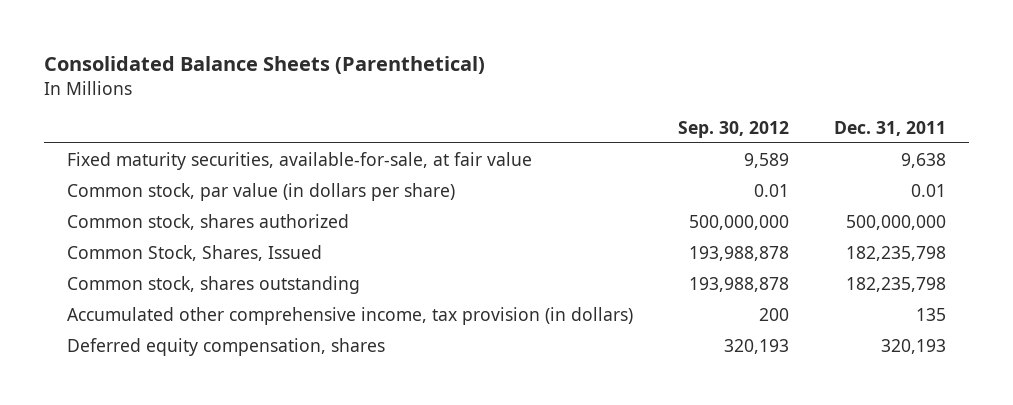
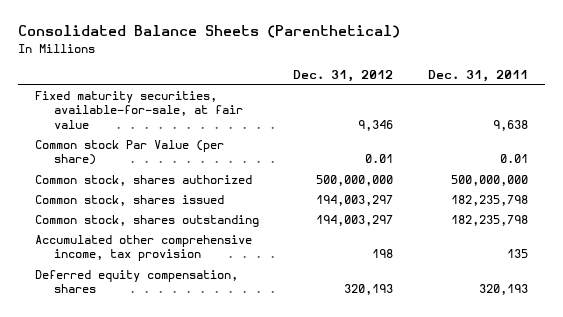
[677,120,789,138] Sep. 30, 2012 -> none
none -> [293,69,394,82] Dec. 31, 2012
[66,182,455,201] Common stock, par value (in dollars per share) -> [35,139,225,166] Common stock Par Value (per share)
[66,244,322,261] Common Stock, Shares, Issued -> [35,194,225,206] Common stock, shares issued
[66,306,633,325] Accumulated other comprehensive income, tax provision (in dollars) -> [35,234,253,262] Accumulated other comprehensive income, tax provision

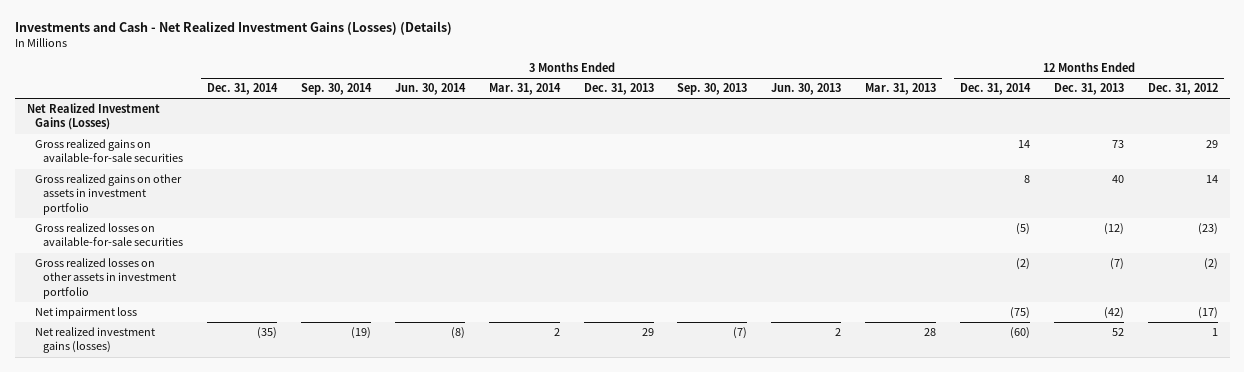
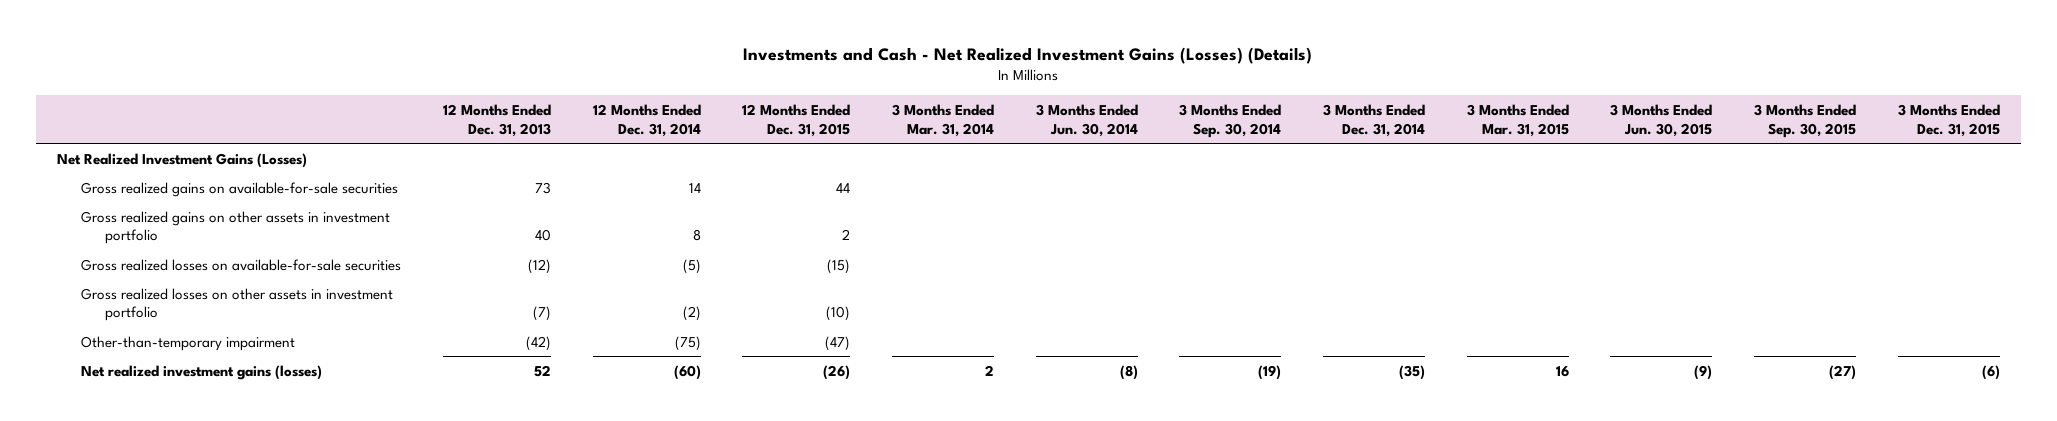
[583,83,654,96] Dec. 31, 2013 -> none
[677,83,748,96] Sep. 30, 2013 -> none
[771,83,842,96] Jun. 30, 2013 -> none
[865,83,937,96] Mar. 31, 2013 -> none
[1147,83,1218,96] Dec. 31, 2012 -> none
none -> [742,104,851,137] 12 Months Ended Dec. 31, 2015
none -> [1466,104,1569,137] 3 Months Ended Mar. 31, 2015
none -> [1610,104,1713,137] 3 Months Ended Jun. 30, 2015
none -> [1754,104,1857,138] 3 Months Ended Sep. 30, 2015
none -> [1897,104,2000,137] 3 Months Ended Dec. 31, 2015
[35,307,138,320] Net impairment loss -> [81,335,296,351] Other-than-temporary impairment

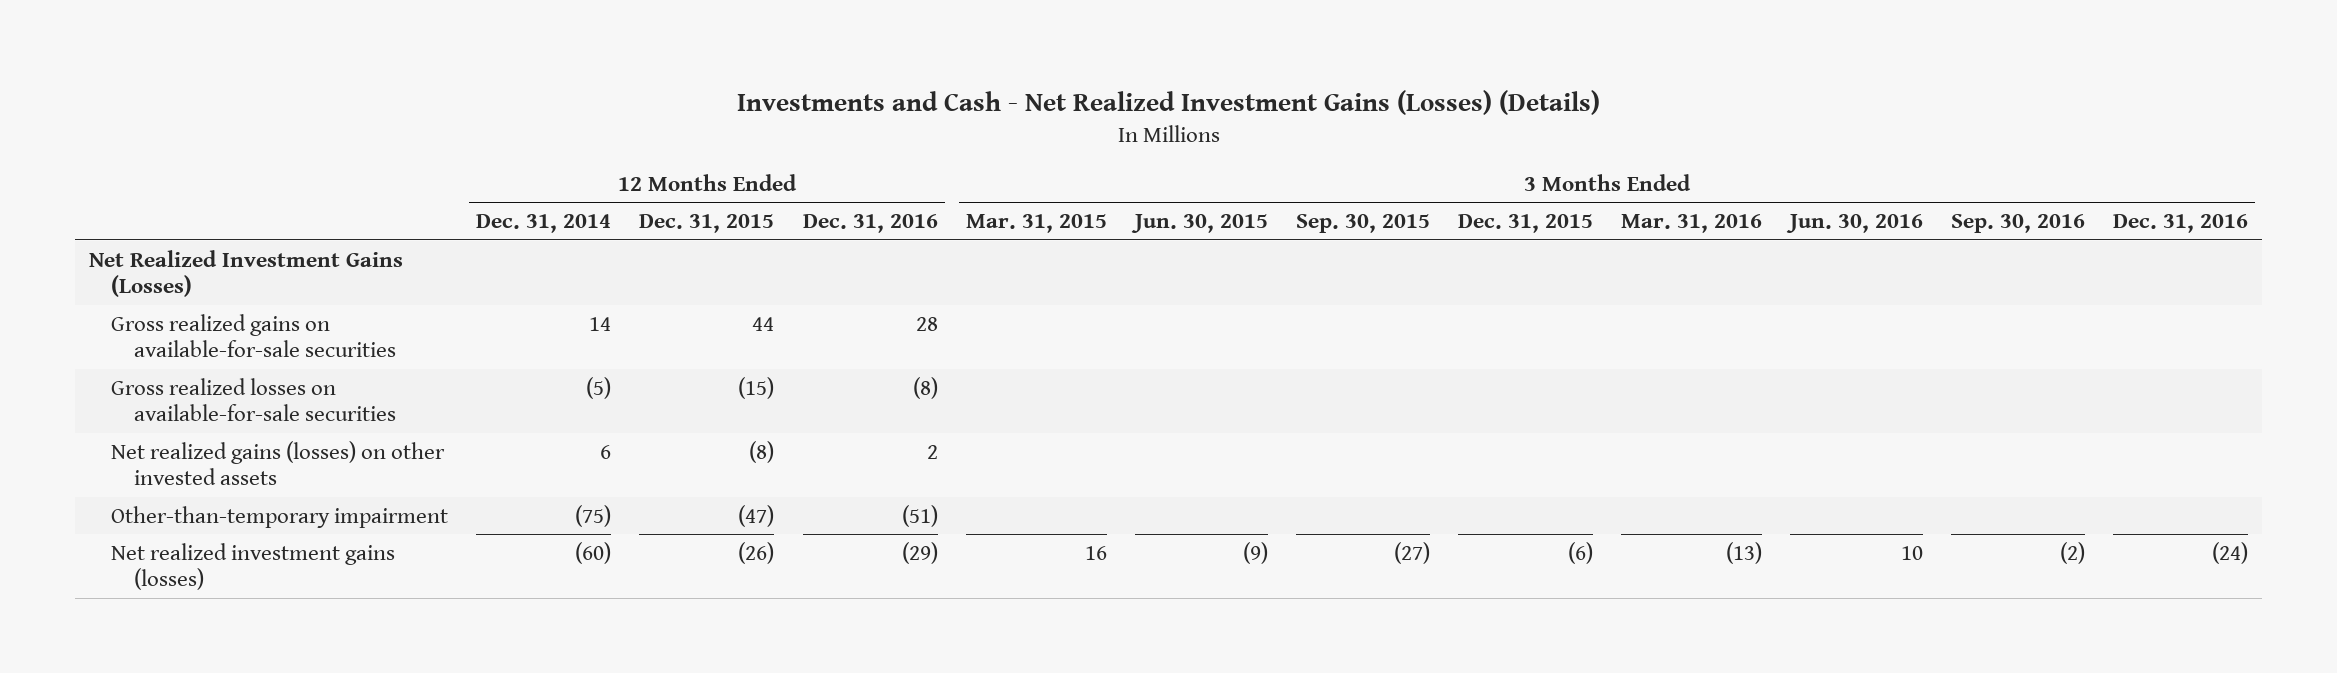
[442,104,551,137] 12 Months Ended Dec. 31, 2013 -> none
[891,104,994,137] 3 Months Ended Mar. 31, 2014 -> none
[1035,104,1138,137] 3 Months Ended Jun. 30, 2014 -> none
[1179,104,1282,138] 3 Months Ended Sep. 30, 2014 -> none
[1322,104,1425,137] 3 Months Ended Dec. 31, 2014 -> none
none -> [802,214,938,234] Dec. 31, 2016
none -> [1620,214,1762,234] Mar. 31, 2016
none -> [1785,214,1923,234] Jun. 30, 2016
none -> [1950,214,2085,234] Sep. 30, 2016
none -> [2112,214,2248,234] Dec. 31, 2016
[81,210,391,245] Gross realized gains on other assets in investment portfolio -> none
[81,287,394,322] Gross realized losses on other assets in investment portfolio -> none
none -> [111,440,446,486] Net realized gains (losses) on other invested assets

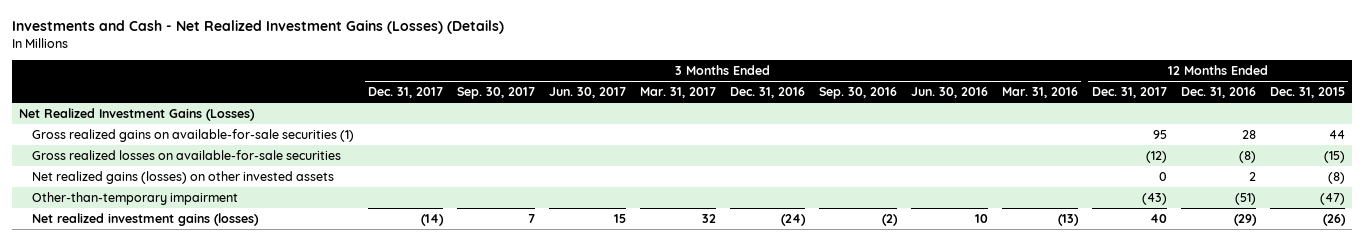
[476,214,612,234] Dec. 31, 2014 -> none
[965,214,1107,234] Mar. 31, 2015 -> none
[1130,214,1268,234] Jun. 30, 2015 -> none
[1295,214,1430,234] Sep. 30, 2015 -> none
[1457,214,1593,234] Dec. 31, 2015 -> none
none -> [368,87,444,99] Dec. 31, 2017
none -> [456,87,535,100] Sep. 30, 2017
none -> [548,87,626,99] Jun. 30, 2017
none -> [639,87,716,99] Mar. 31, 2017
none -> [1091,87,1167,99] Dec. 31, 2017
[111,313,396,358] Gross realized gains on available-for-sale securities -> [32,128,355,142] Gross realized gains on available-for-sale securities (1)

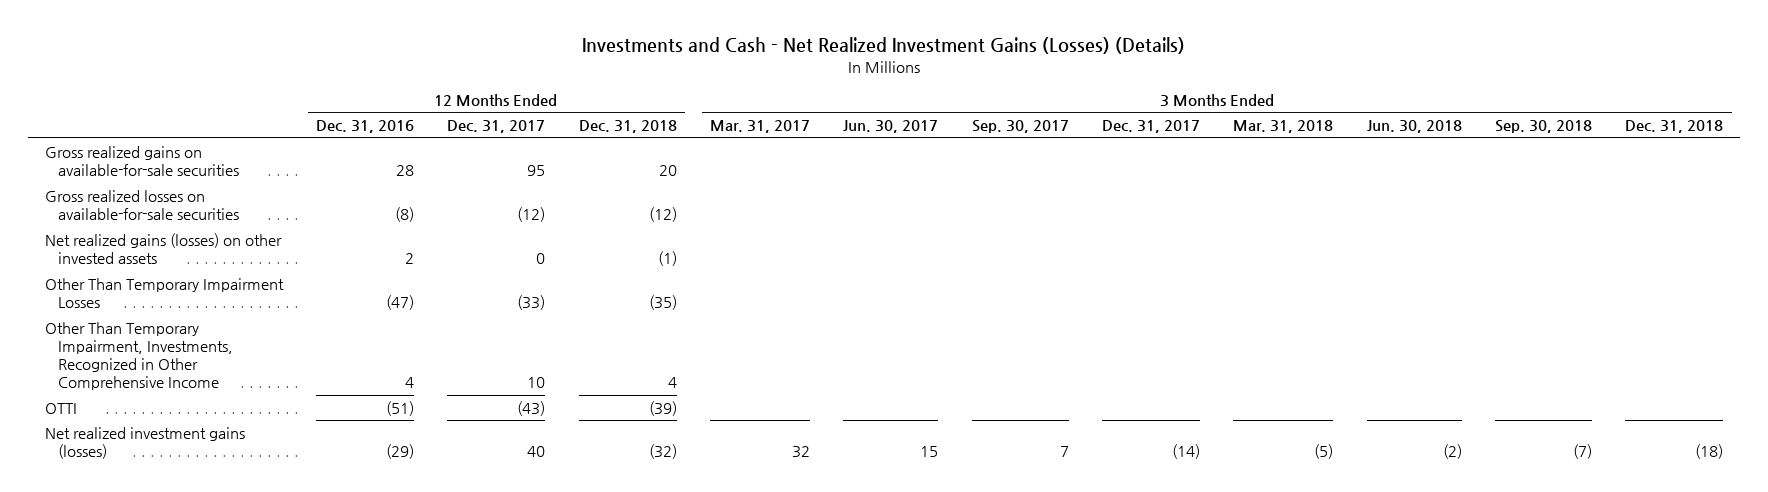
[729,87,805,99] Dec. 31, 2016 -> none
[818,87,897,100] Sep. 30, 2016 -> none
[910,87,988,99] Jun. 30, 2016 -> none
[1001,87,1078,99] Mar. 31, 2016 -> none
[1269,87,1345,99] Dec. 31, 2015 -> none
none -> [578,120,677,134] Dec. 31, 2018
none -> [1233,120,1334,134] Mar. 31, 2018
none -> [1366,120,1462,134] Jun. 30, 2018
none -> [1495,120,1593,134] Sep. 30, 2018
none -> [1625,120,1724,134] Dec. 31, 2018
[18,107,255,121] Net Realized Investment Gains (Losses) -> none
[32,128,355,142] Gross realized gains on available-for-sale securities (1) -> [44,145,240,177] Gross realized gains on available-for-sale securities
none -> [44,277,284,309] Other Than Temporary Impairment Losses
none -> [44,321,234,391] Other Than Temporary Impairment, Investments, Recognized in Other Comprehensive Income
[32,191,239,205] Other-than-temporary impairment -> [44,402,77,414] OTTI

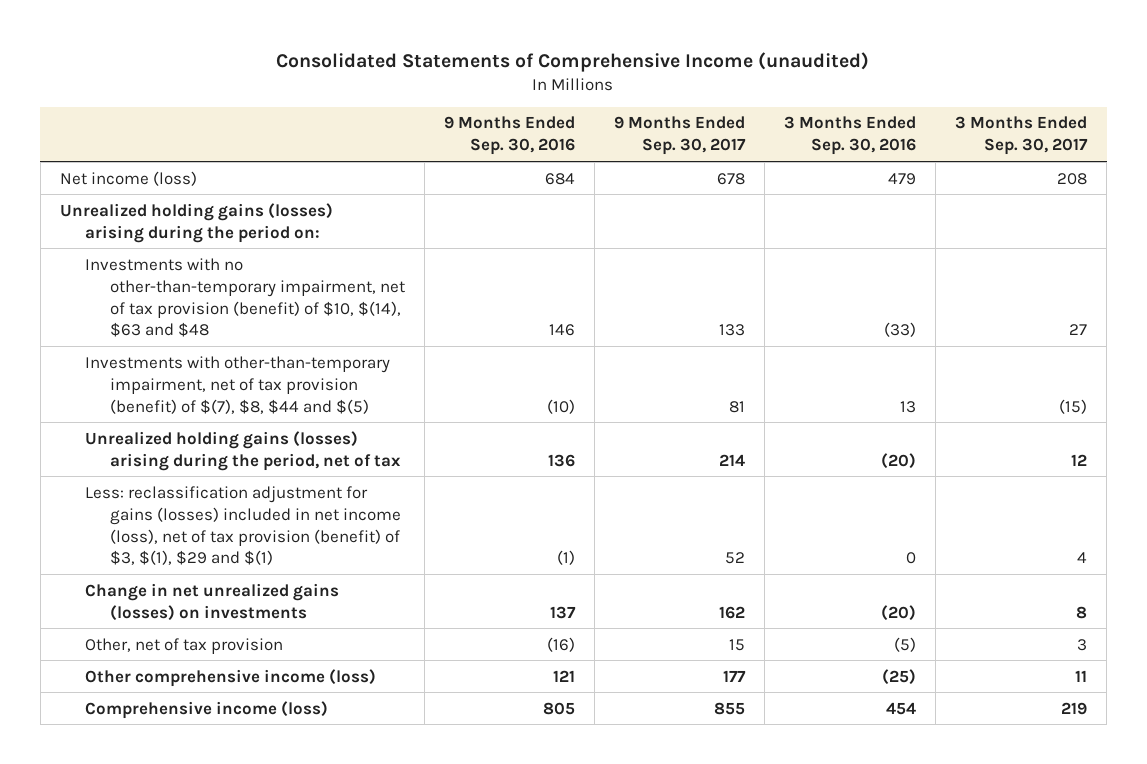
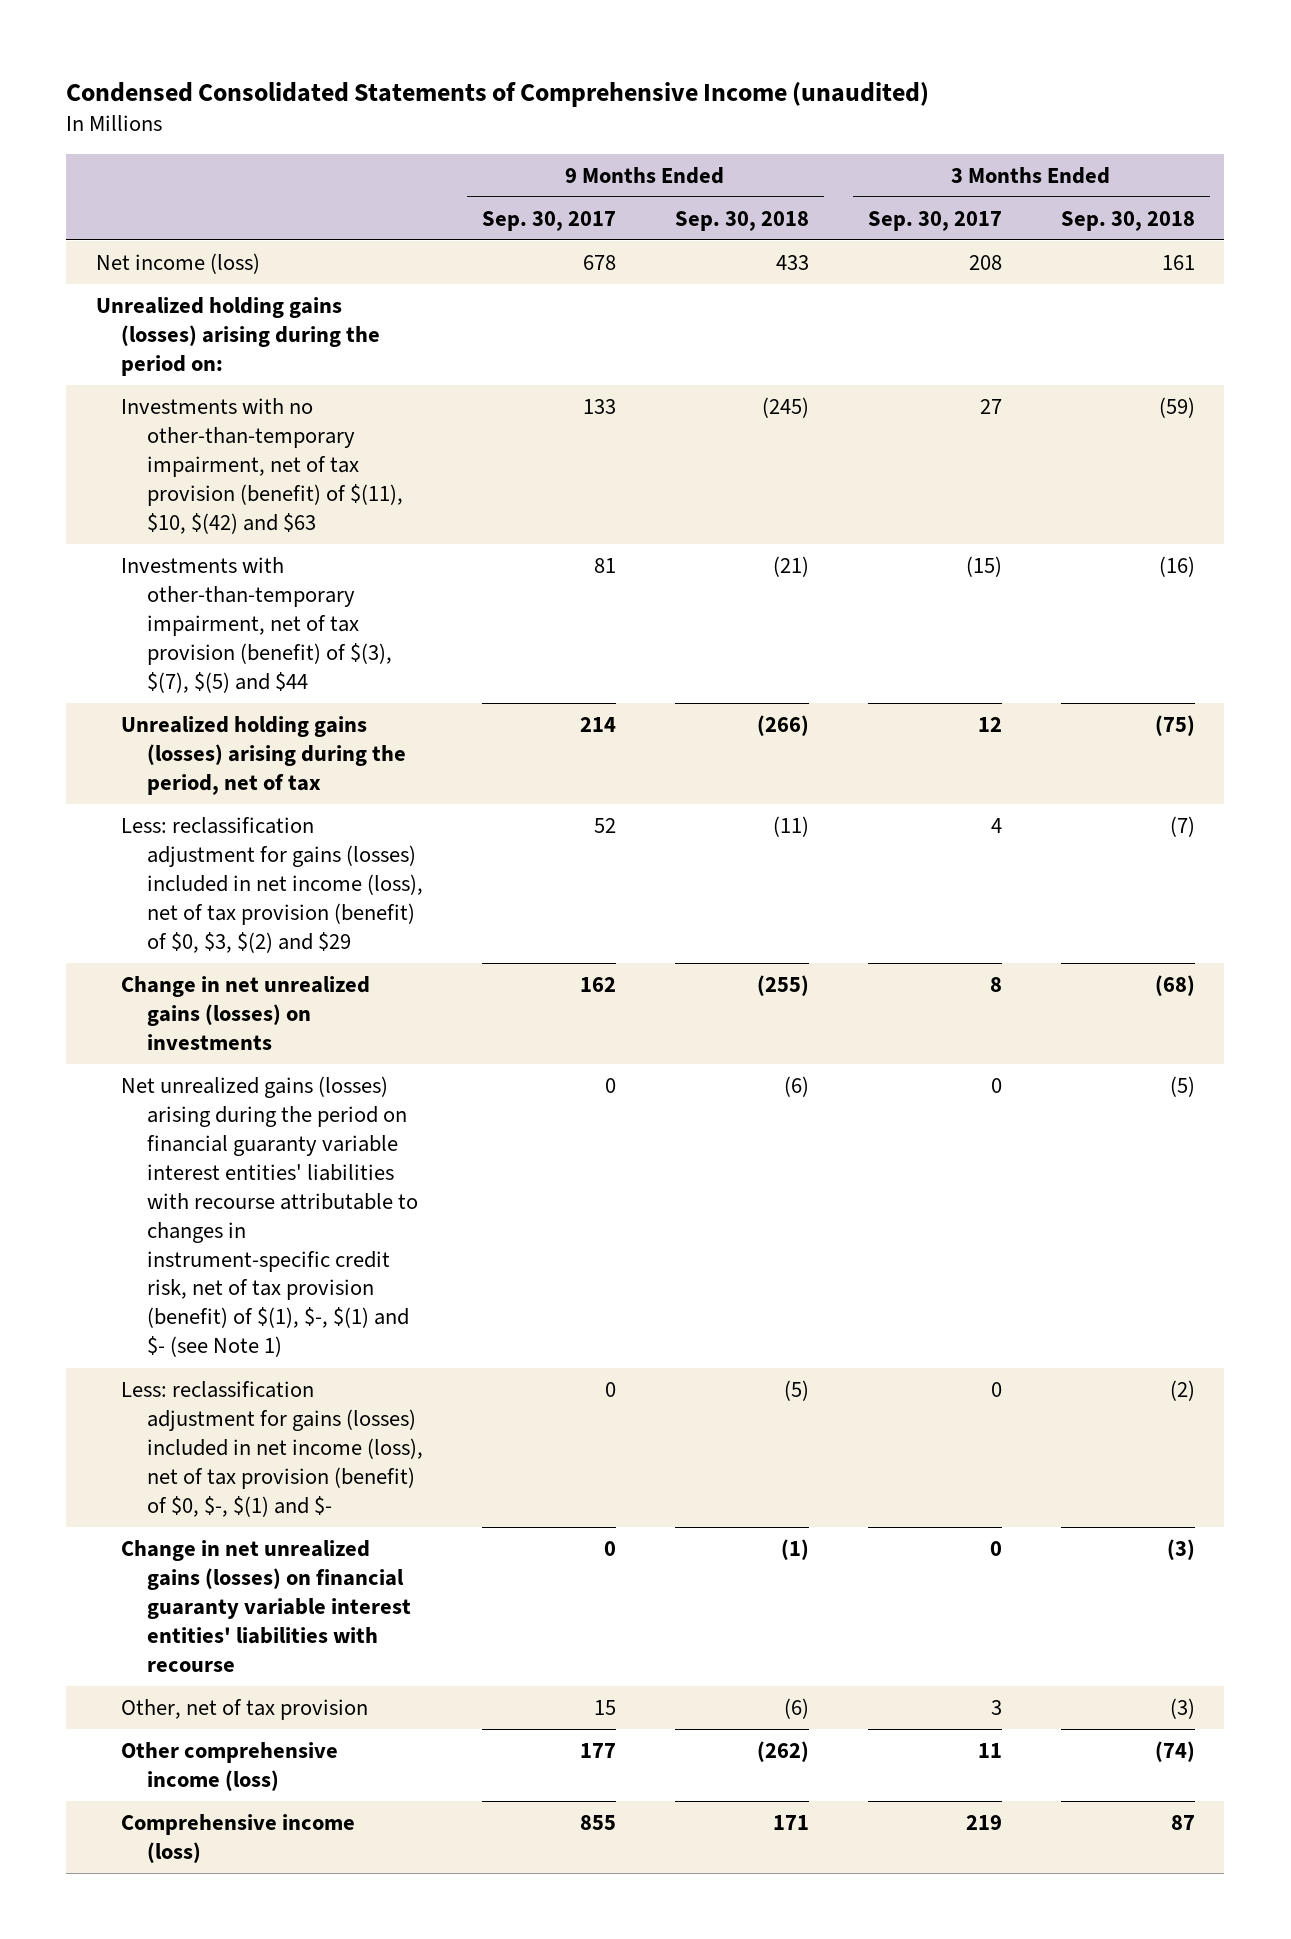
[276,51,870,72] Consolidated Statements of Comprehensive Income (unaudited) -> [66,82,930,108] Condensed Consolidated Statements of Comprehensive Income (unaudited)
[443,116,575,156] 9 Months Ended Sep. 30, 2016 -> none
[783,116,916,156] 3 Months Ended Sep. 30, 2016 -> none
none -> [674,210,809,231] Sep. 30, 2018
none -> [1060,210,1195,231] Sep. 30, 2018
[84,257,405,338] Investments with no other-than-temporary impairment, net of tax provision (benefit) of $10, $(14), $63 and $48 -> [121,397,403,534] Investments with no other-than-temporary impairment, net of tax provision (benefit) of $(11), $10, $(42) and $63
[84,355,390,414] Investments with other-than-temporary impairment, net of tax provision (benefit) of $(7), $8, $44 and $(5) -> [121,556,392,693] Investments with other-than-temporary impairment, net of tax provision (benefit) of $(3), $(7), $(5) and $44
[84,485,401,566] Less: reclassification adjustment for gains (losses) included in net income (loss), net of tax provision (benefit) of $3, $(1), $29 and $(1) -> [121,816,423,953] Less: reclassification adjustment for gains (losses) included in net income (loss), net of tax provision (benefit) of $0, $3, $(2) and $29
none -> [121,1075,418,1358] Net unrealized gains (losses) arising during the period on financial guaranty variable interest entities' liabilities with recourse attributable to changes in instrument-specific credit risk, net of tax provision (benefit) of $(1), $-, $(1) and $- (see Note 1)
none -> [121,1380,423,1517] Less: reclassification adjustment for gains (losses) included in net income (loss), net of tax provision (benefit) of $0, $-, $(1) and $-
none -> [121,1539,411,1672] Change in net unrealized gains (losses) on financial guaranty variable interest entities' liabilities with recourse

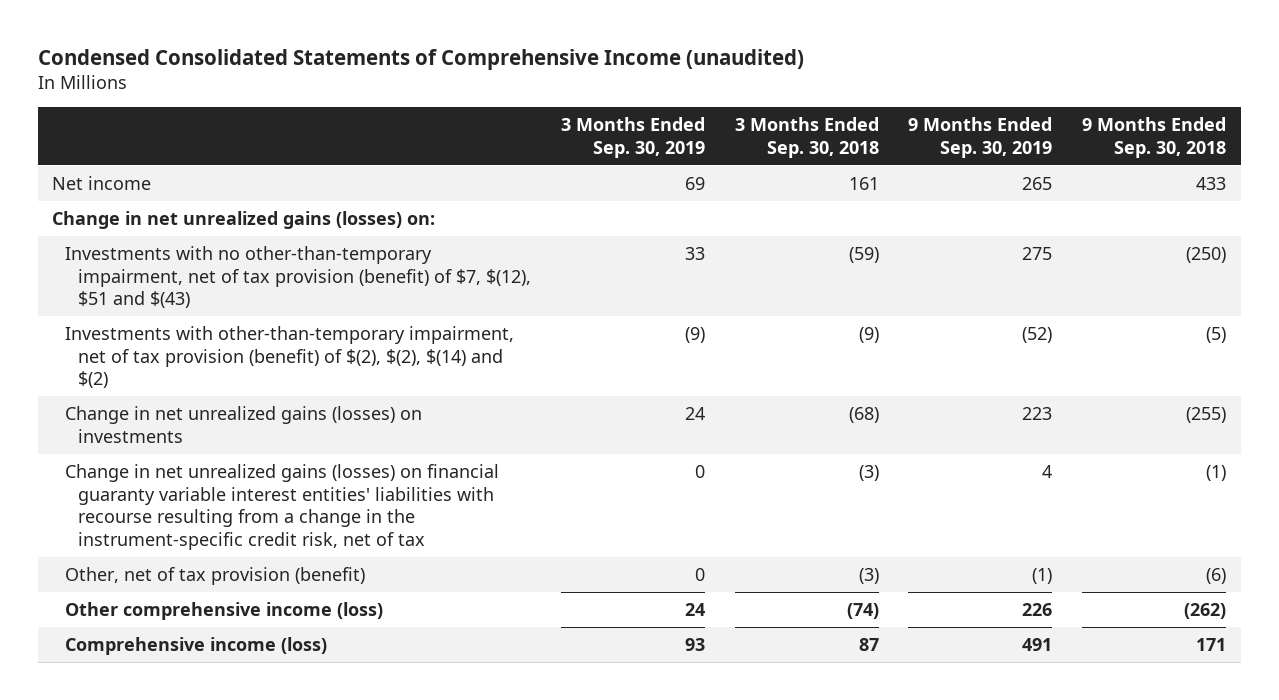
[481,210,616,231] Sep. 30, 2017 -> none
[867,210,1002,231] Sep. 30, 2017 -> none
none -> [560,116,705,158] 3 Months Ended Sep. 30, 2019
none -> [908,116,1053,158] 9 Months Ended Sep. 30, 2019
[121,715,406,795] Unrealized holding gains (losses) arising during the period, net of tax -> none
[121,816,423,953] Less: reclassification adjustment for gains (losses) included in net income (loss), net of tax provision (benefit) of $0, $3, $(2) and $29 -> none
[95,252,260,274] Net income (loss) -> [52,175,152,190] Net income
[95,296,381,376] Unrealized holding gains (losses) arising during the period on: -> [52,210,436,229] Change in net unrealized gains (losses) on:
[121,397,403,534] Investments with no other-than-temporary impairment, net of tax provision (benefit) of $(11), $10, $(42) and $63 -> [65,245,531,309] Investments with no other-than-temporary impairment, net of tax provision (benefit) of $7, $(12), $51 and $(43)
[761,396,809,418] (245) -> [1186,246,1227,263] (250)
[121,556,392,693] Investments with other-than-temporary impairment, net of tax provision (benefit) of $(3), $(7), $(5) and $44 -> [65,325,515,389] Investments with other-than-temporary impairment, net of tax provision (benefit) of $(2), $(2), $(14) and $(2)
[772,555,809,577] (21) -> [1206,326,1227,343] (5)
[1158,555,1195,577] (16) -> [858,326,879,343] (9)
[121,1075,418,1358] Net unrealized gains (losses) arising during the period on financial guaranty variable interest entities' liabilities with recourse attributable to changes in instrument-specific credit risk, net of tax provision (benefit) of $(1), $-, $(1) and $- (see Note 1) -> none
[121,1380,423,1517] Less: reclassification adjustment for gains (losses) included in net income (loss), net of tax provision (benefit) of $0, $-, $(1) and $- -> none
[121,1539,411,1672] Change in net unrealized gains (losses) on financial guaranty variable interest entities' liabilities with recourse -> [65,463,500,551] Change in net unrealized gains (losses) on financial guaranty variable interest entities' liabilities with recourse resulting from a change in the instrument-specific credit risk, net of tax
[121,1698,369,1720] Other, net of tax provision -> [65,566,366,585] Other, net of tax provision (benefit)

